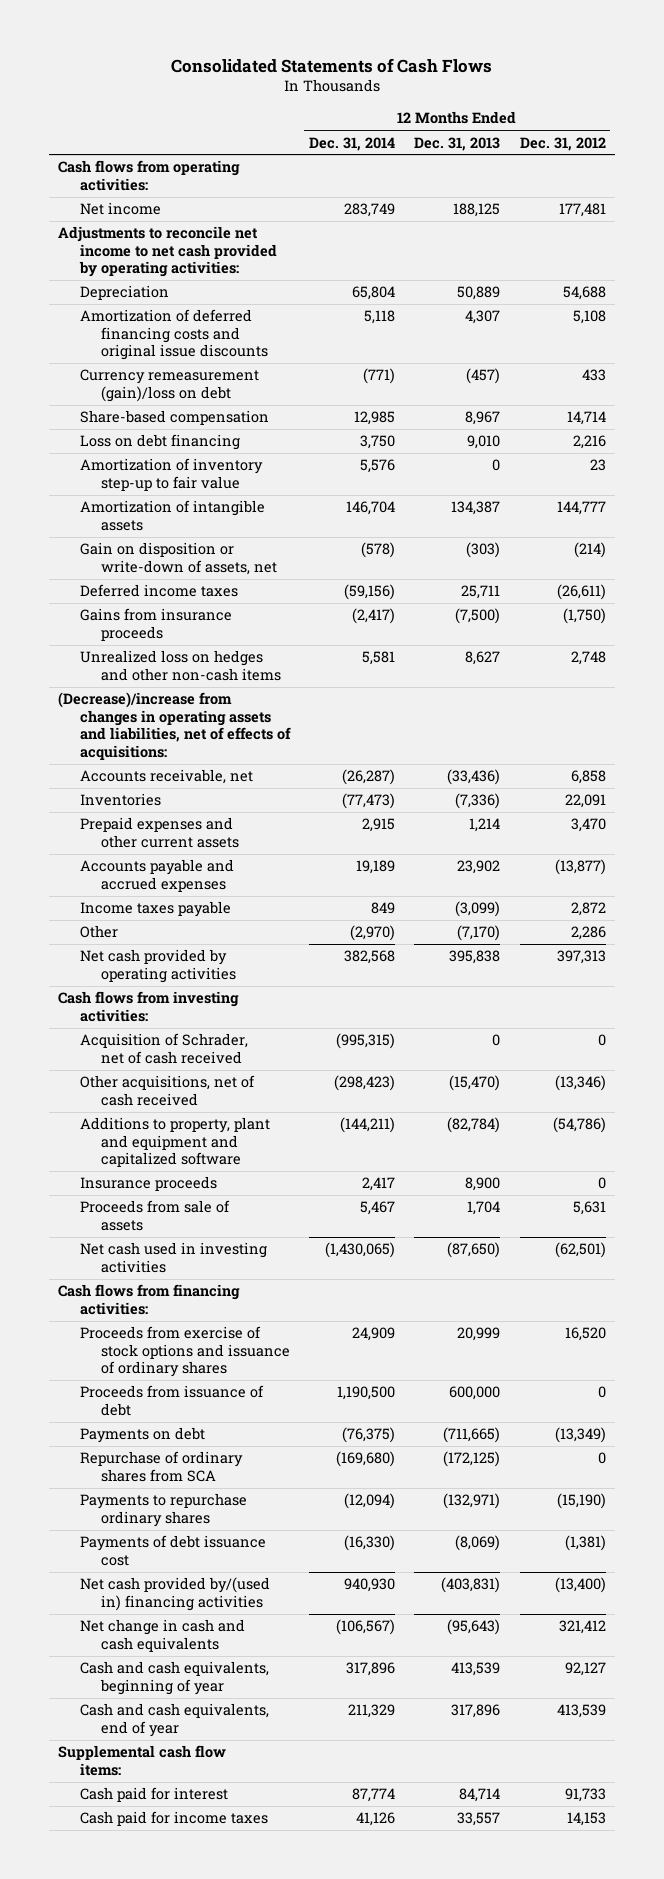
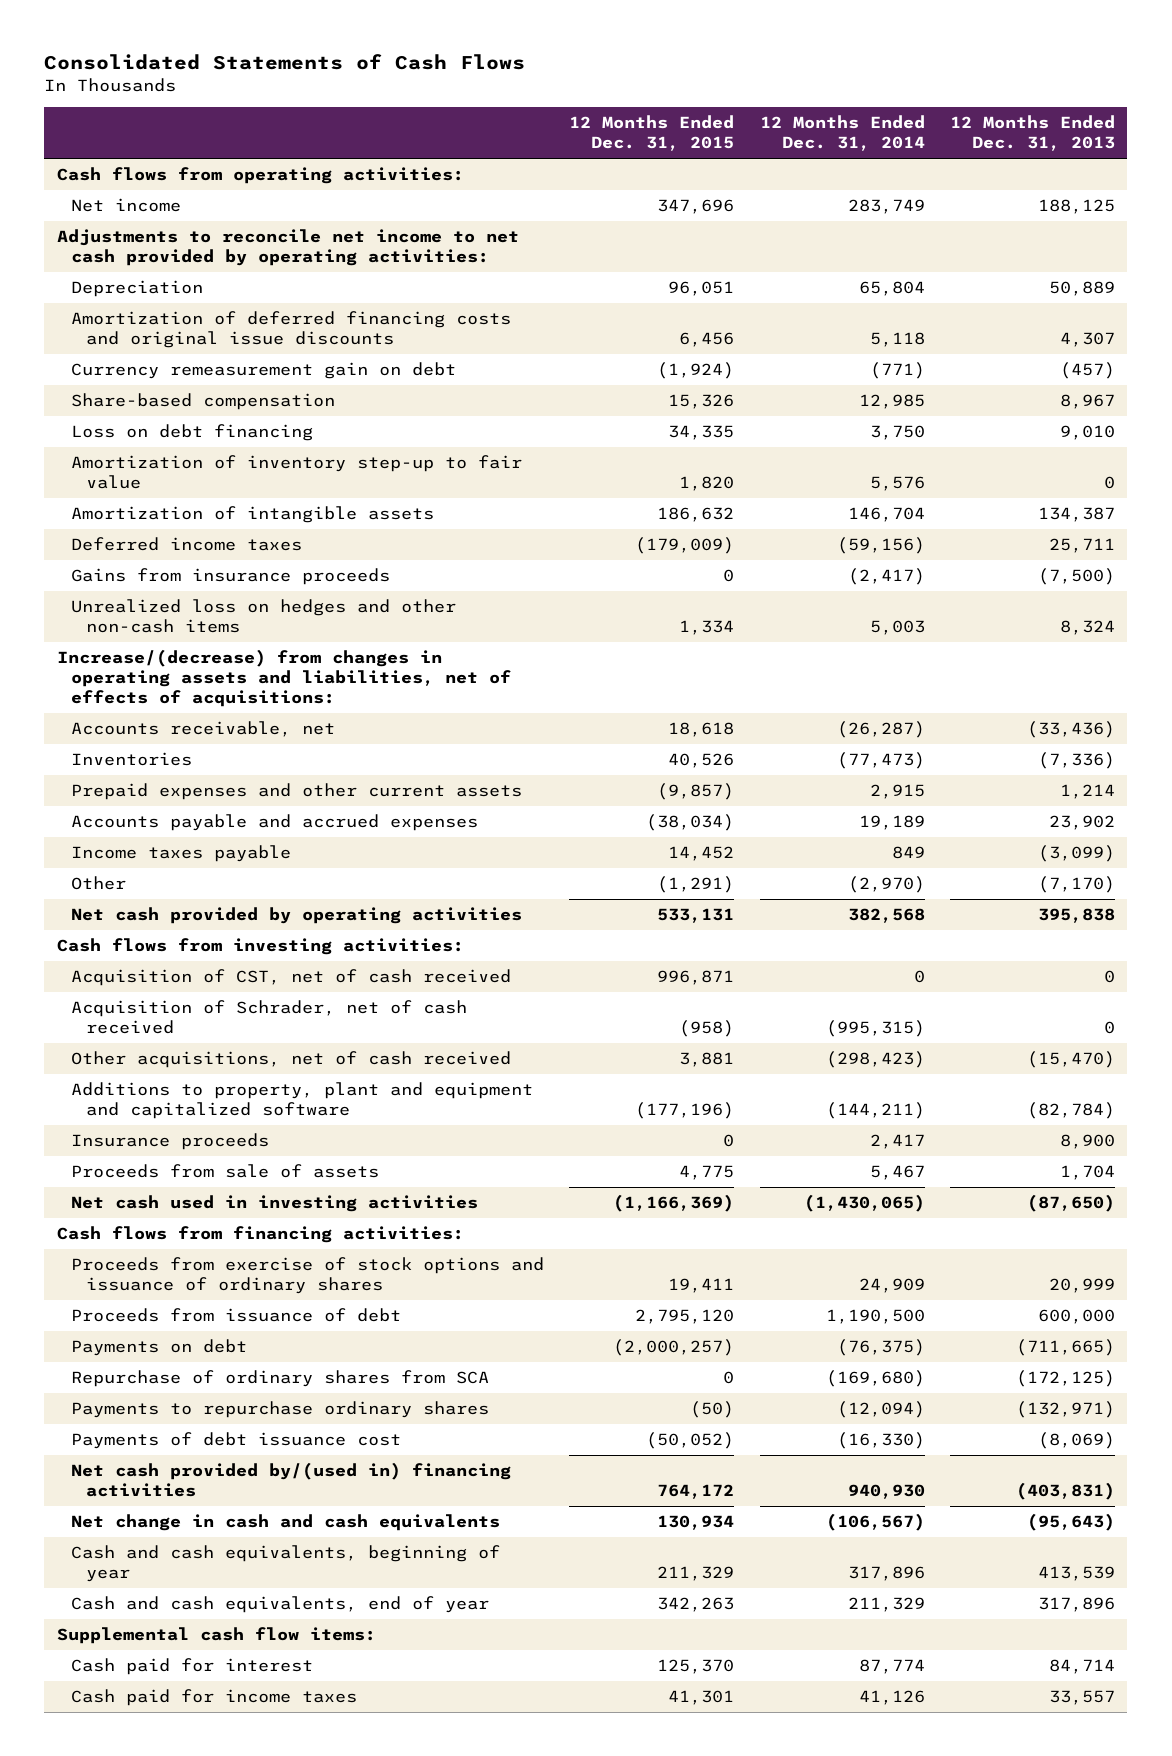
[519,136,606,151] Dec. 31, 2012 -> none
none -> [569,115,735,152] 12 Months Ended Dec. 31, 2015
[79,369,259,402] Currency remeasurement (gain)/loss on debt -> [71,362,457,380] Currency remeasurement gain on debt
[79,542,277,575] Gain on disposition or write-down of assets, net -> none
[362,651,396,666] 5,581 -> [869,619,925,635] 5,003
[465,651,501,666] 8,627 -> [1059,619,1115,635] 8,324
[58,692,291,760] (Decrease)/increase from changes in operating assets and liabilities, net of effects of acquisitions: -> [56,649,512,707] Increase/(decrease) from changes in operating assets and liabilities, net of effects of acquisitions:
none -> [71,969,512,987] Acquisition of CST, net of cash received

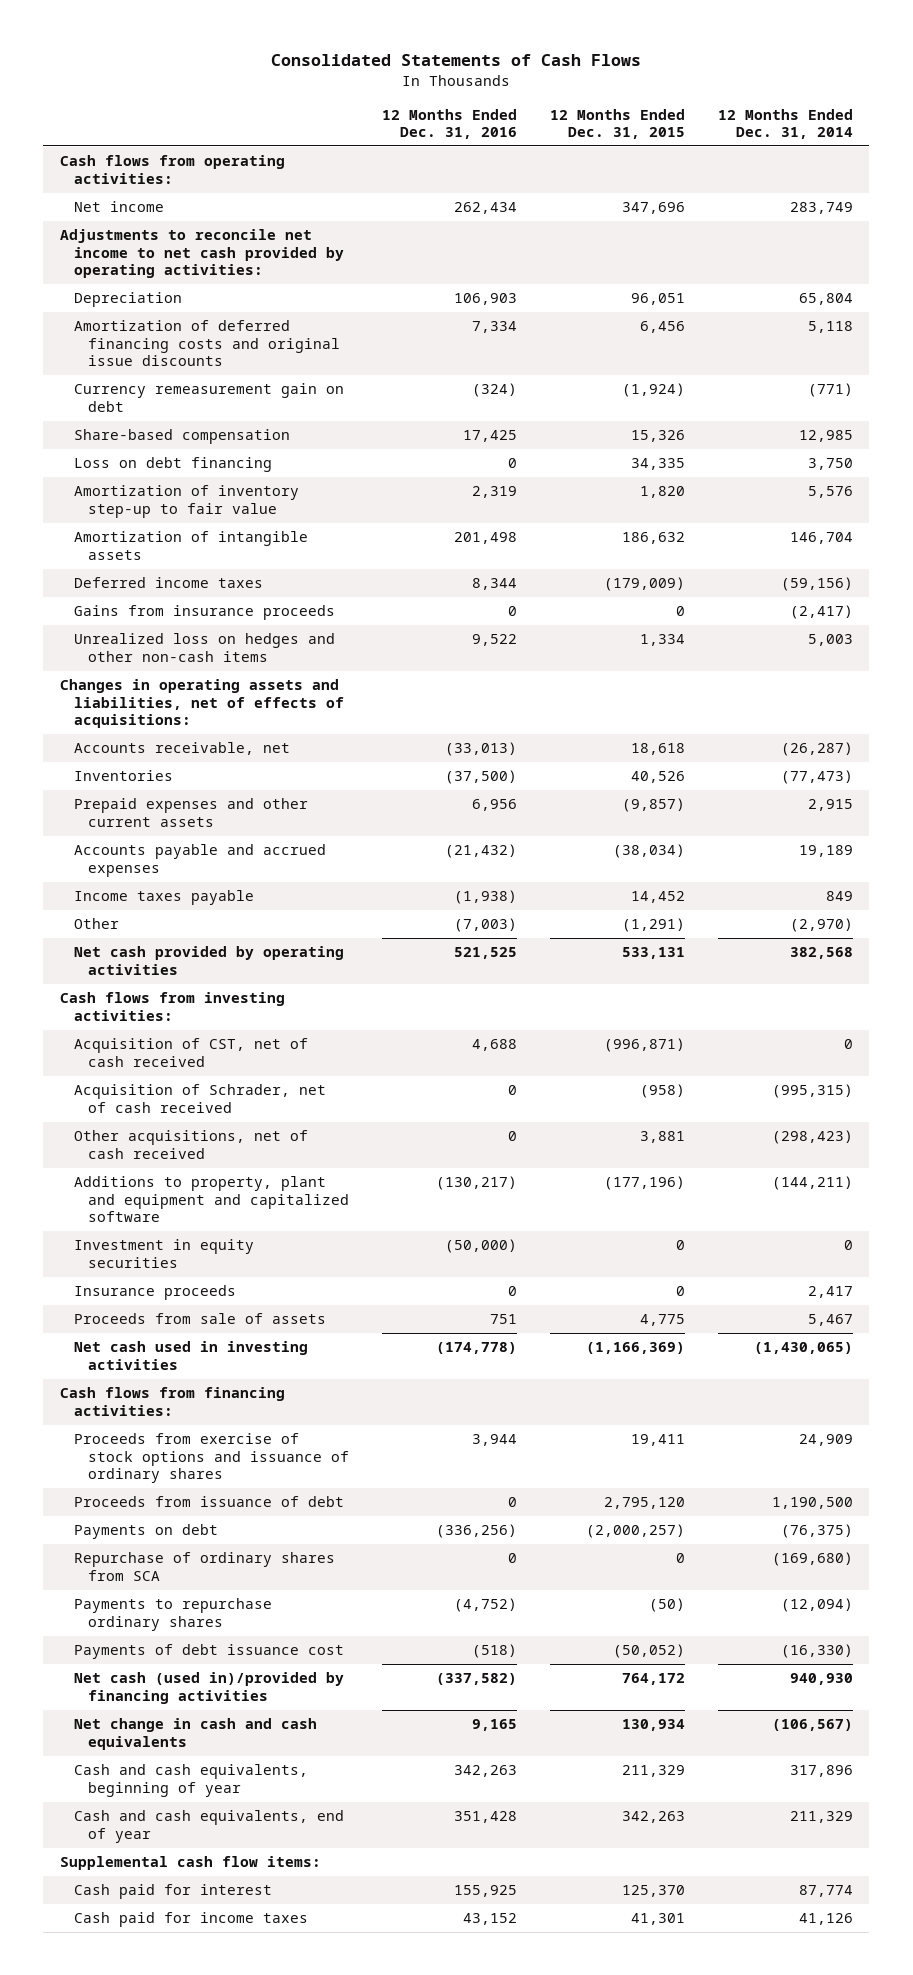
[949,115,1115,152] 12 Months Ended Dec. 31, 2013 -> none
none -> [381,108,517,139] 12 Months Ended Dec. 31, 2016
[56,649,512,707] Increase/(decrease) from changes in operating assets and liabilities, net of effects of acquisitions: -> [59,679,344,728] Changes in operating assets and liabilities, net of effects of acquisitions:
[657,970,735,986] 996,871 -> [603,1038,685,1053] (996,871)
none -> [73,1239,254,1268] Investment in equity securities
[71,1462,512,1497] Net cash provided by/(used in) financing activities -> [73,1672,344,1704] Net cash (used in)/provided by financing activities

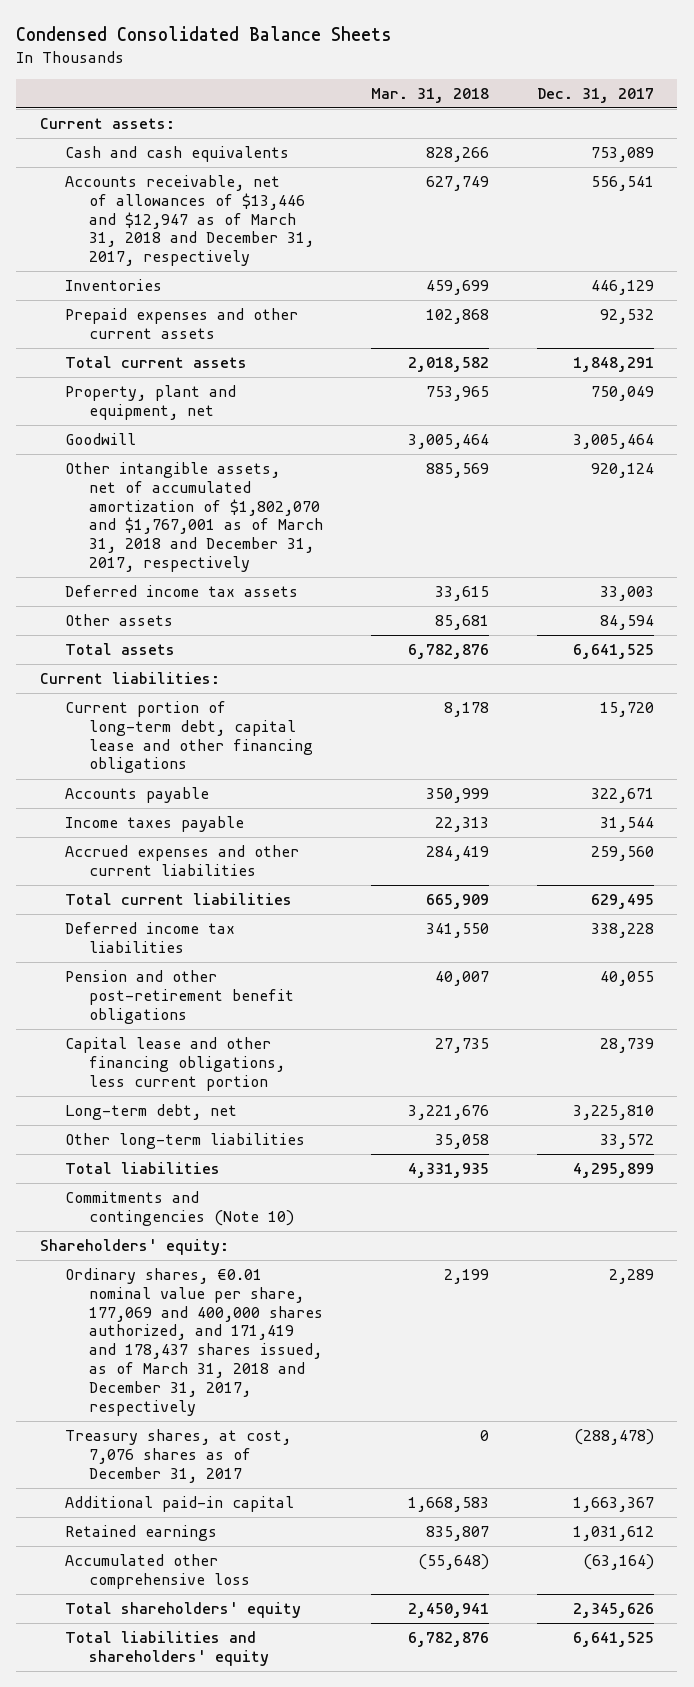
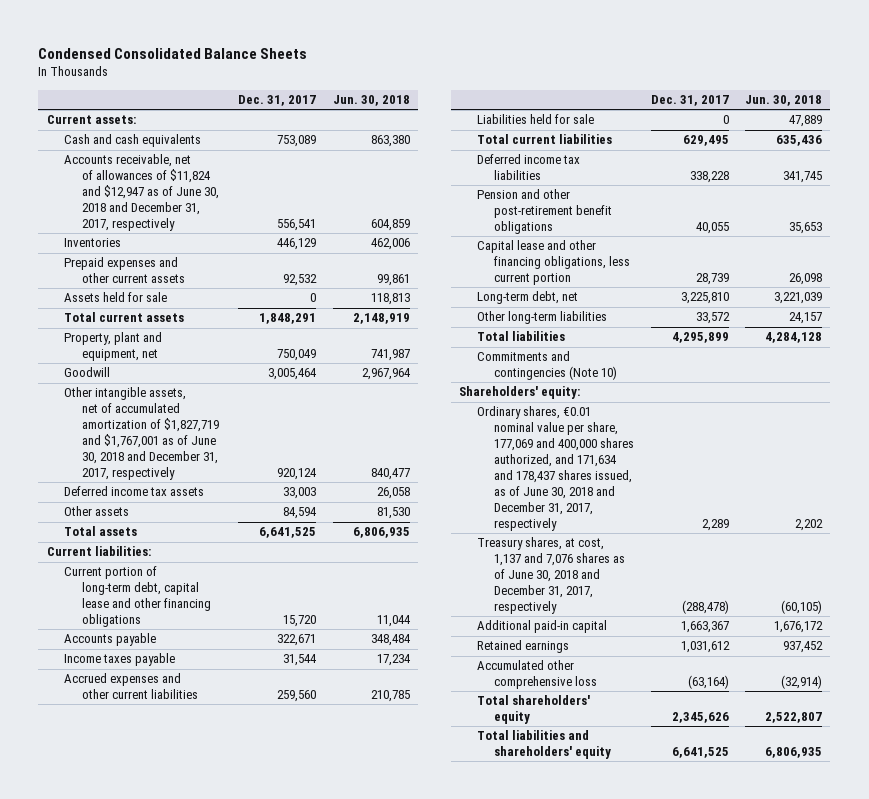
[370,87,489,103] Mar. 31, 2018 -> none
none -> [332,95,410,107] Jun. 30, 2018
[64,175,315,267] Accounts receivable, net of allowances of $13,446 and $12,947 as of March 31, 2018 and December 31, 2017, respectively -> [64,154,219,232] Accounts receivable, net of allowances of $11,824 and $12,947 as of June 30, 2018 and December 31, 2017, respectively
none -> [64,292,168,303] Assets held for sale
[64,462,324,572] Other intangible assets, net of accumulated amortization of $1,802,070 and $1,767,001 as of March 31, 2018 and December 31, 2017, respectively -> [64,387,219,480] Other intangible assets, net of accumulated amortization of $1,827,719 and $1,767,001 as of June 30, 2018 and December 31, 2017, respectively
none -> [476,114,594,125] Liabilities held for sale
[64,1268,324,1416] Ordinary shares, €0.01 nominal value per share, 177,069 and 400,000 shares authorized, and 171,419 and 178,437 shares issued, as of March 31, 2018 and December 31, 2017, respectively -> [476,406,635,531] Ordinary shares, €0.01 nominal value per share, 177,069 and 400,000 shares authorized, and 171,634 and 178,437 shares issued, as of June 30, 2018 and December 31, 2017, respectively
[64,1429,291,1483] Treasury shares, at cost, 7,076 shares as of December 31, 2017 -> [476,537,626,615] Treasury shares, at cost, 1,137 and 7,076 shares as of June 30, 2018 and December 31, 2017, respectively

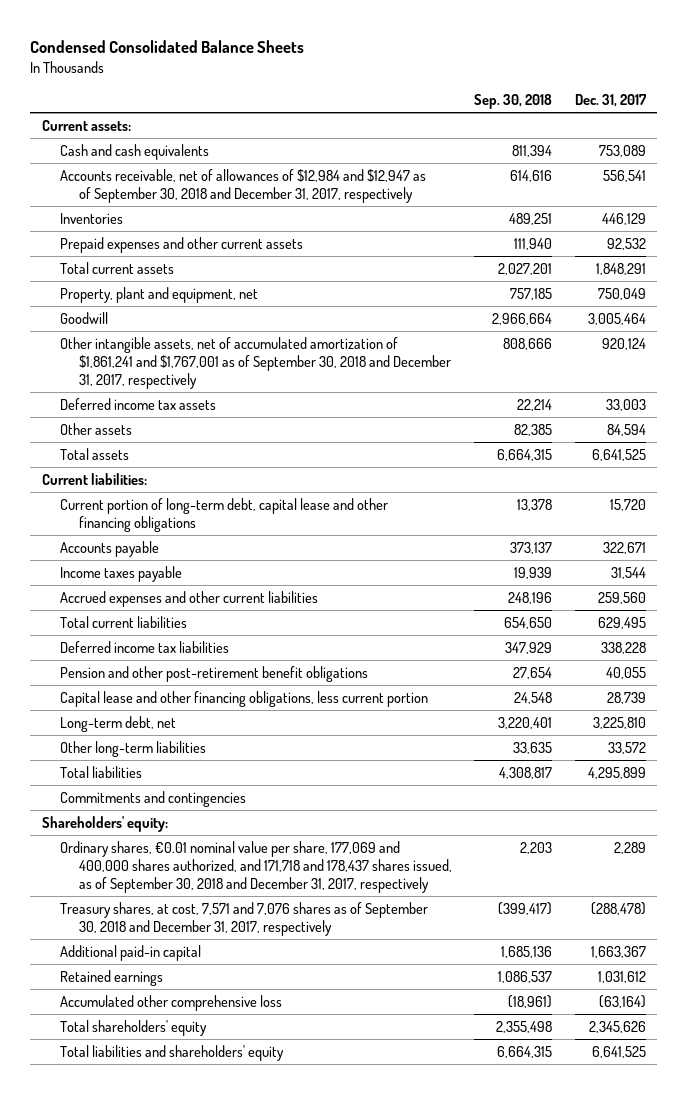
[332,95,410,107] Jun. 30, 2018 -> none
none -> [474,93,553,109] Sep. 30, 2018
[64,154,219,232] Accounts receivable, net of allowances of $11,824 and $12,947 as of June 30, 2018 and December 31, 2017, respectively -> [60,168,427,203] Accounts receivable, net of allowances of $12,984 and $12,947 as of September 30, 2018 and December 31, 2017, respectively
[64,292,168,303] Assets held for sale -> none
[64,387,219,480] Other intangible assets, net of accumulated amortization of $1,827,719 and $1,767,001 as of June 30, 2018 and December 31, 2017, respectively -> [60,336,451,389] Other intangible assets, net of accumulated amortization of $1,861,241 and $1,767,001 as of September 30, 2018 and December 31, 2017, respectively
[476,114,594,125] Liabilities held for sale -> none
[476,351,618,381] Commitments and contingencies (Note 10) -> [60,790,247,807] Commitments and contingencies
[476,406,635,531] Ordinary shares, €0.01 nominal value per share, 177,069 and 400,000 shares authorized, and 171,634 and 178,437 shares issued, as of June 30, 2018 and December 31, 2017, respectively -> [60,840,452,893] Ordinary shares, €0.01 nominal value per share, 177,069 and 400,000 shares authorized, and 171,718 and 178,437 shares issued, as of September 30, 2018 and December 31, 2017, respectively
[476,537,626,615] Treasury shares, at cost, 1,137 and 7,076 shares as of June 30, 2018 and December 31, 2017, respectively -> [60,901,429,936] Treasury shares, at cost, 7,571 and 7,076 shares as of September 30, 2018 and December 31, 2017, respectively

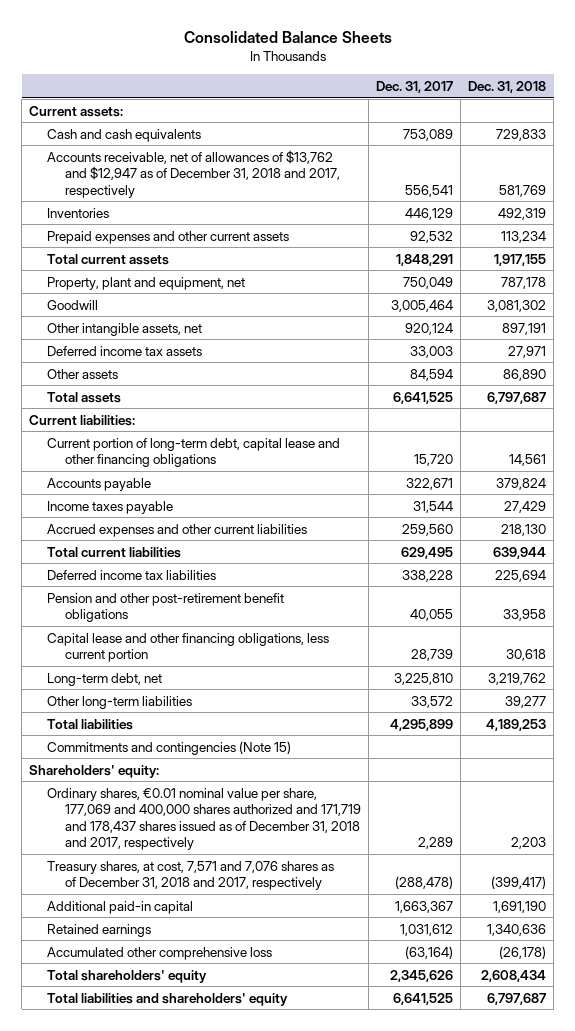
[30,39,305,53] Condensed Consolidated Balance Sheets -> [183,30,392,43] Consolidated Balance Sheets
[474,93,553,109] Sep. 30, 2018 -> none
none -> [468,80,547,93] Dec. 31, 2018
[60,168,427,203] Accounts receivable, net of allowances of $12,984 and $12,947 as of September 30, 2018 and December 31, 2017, respectively -> [47,149,341,198] Accounts receivable, net of allowances of $13,762 and $12,947 as of December 31, 2018 and 2017, respectively
[60,336,451,389] Other intangible assets, net of accumulated amortization of $1,861,241 and $1,767,001 as of September 30, 2018 and December 31, 2017, respectively -> [47,322,203,336] Other intangible assets, net
[60,790,247,807] Commitments and contingencies -> [47,740,292,755] Commitments and contingencies (Note 15)
[60,840,452,893] Ordinary shares, €0.01 nominal value per share, 177,069 and 400,000 shares authorized, and 171,718 and 178,437 shares issued, as of September 30, 2018 and December 31, 2017, respectively -> [47,787,362,851] Ordinary shares, €0.01 nominal value per share, 177,069 and 400,000 shares authorized and 171,719 and 178,437 shares issued as of December 31, 2018 and 2017, respectively
[60,901,429,936] Treasury shares, at cost, 7,571 and 7,076 shares as of September 30, 2018 and December 31, 2017, respectively -> [47,860,335,891] Treasury shares, at cost, 7,571 and 7,076 shares as of December 31, 2018 and 2017, respectively

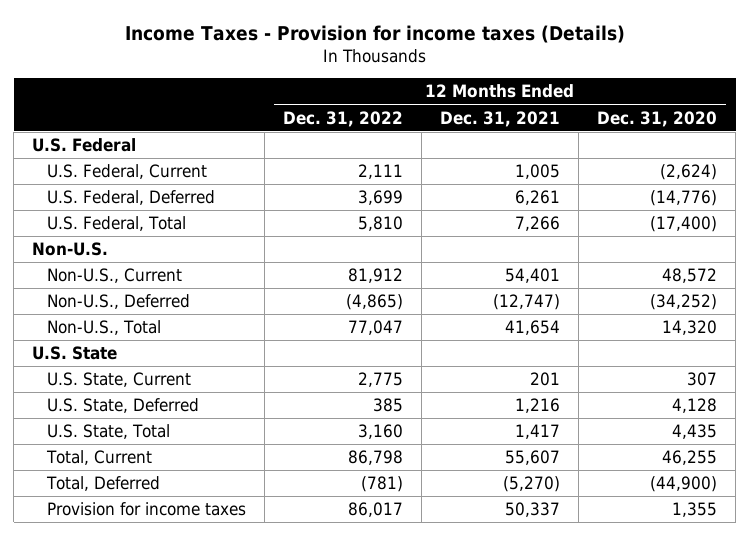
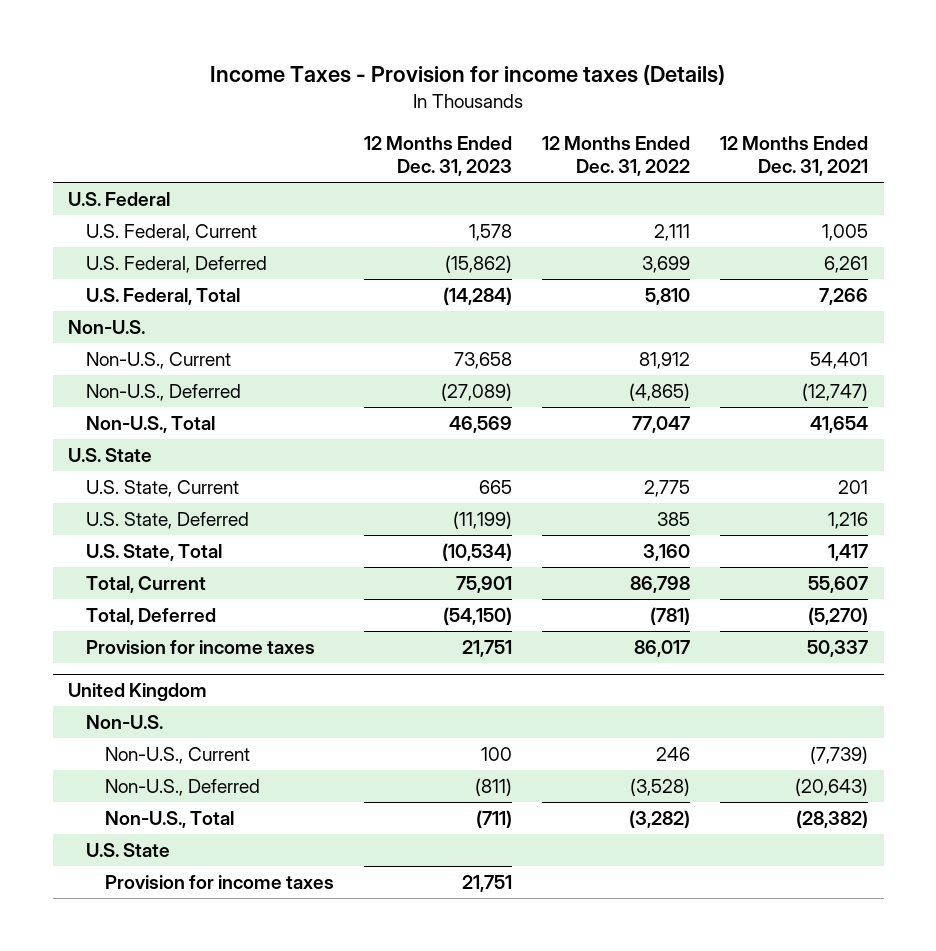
[597,110,718,127] Dec. 31, 2020 -> none
none -> [364,136,513,177] 12 Months Ended Dec. 31, 2023
none -> [67,683,207,702] United Kingdom
none -> [86,714,164,729] Non-U.S.
none -> [104,746,250,764] Non-U.S., Current
none -> [104,778,260,796] Non-U.S., Deferred
none -> [104,810,234,828] Non-U.S., Total
none -> [86,842,171,857] U.S. State
none -> [104,874,334,889] Provision for income taxes

